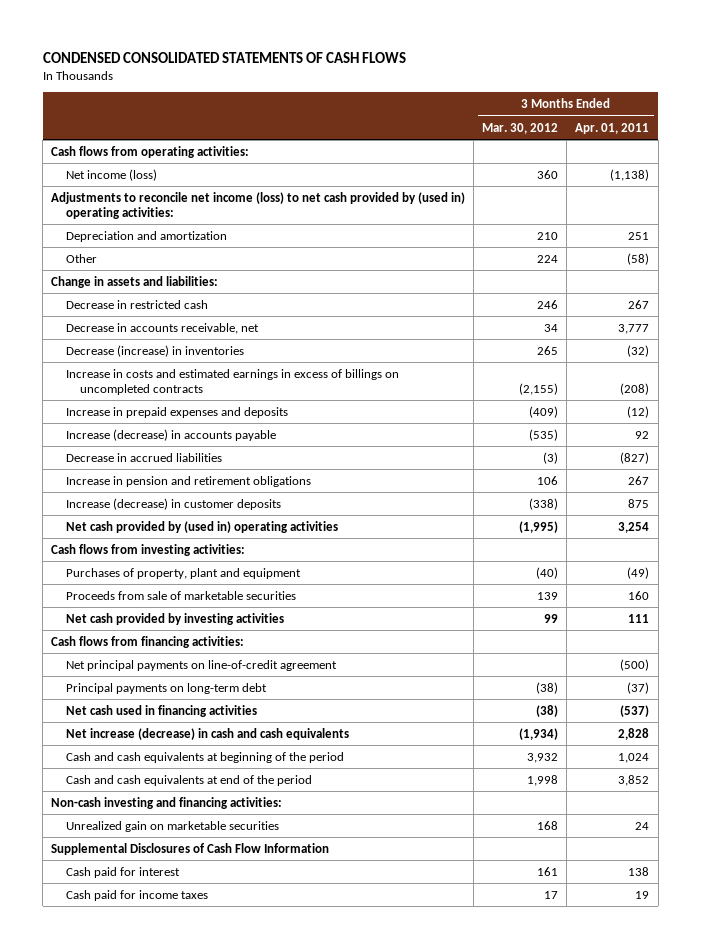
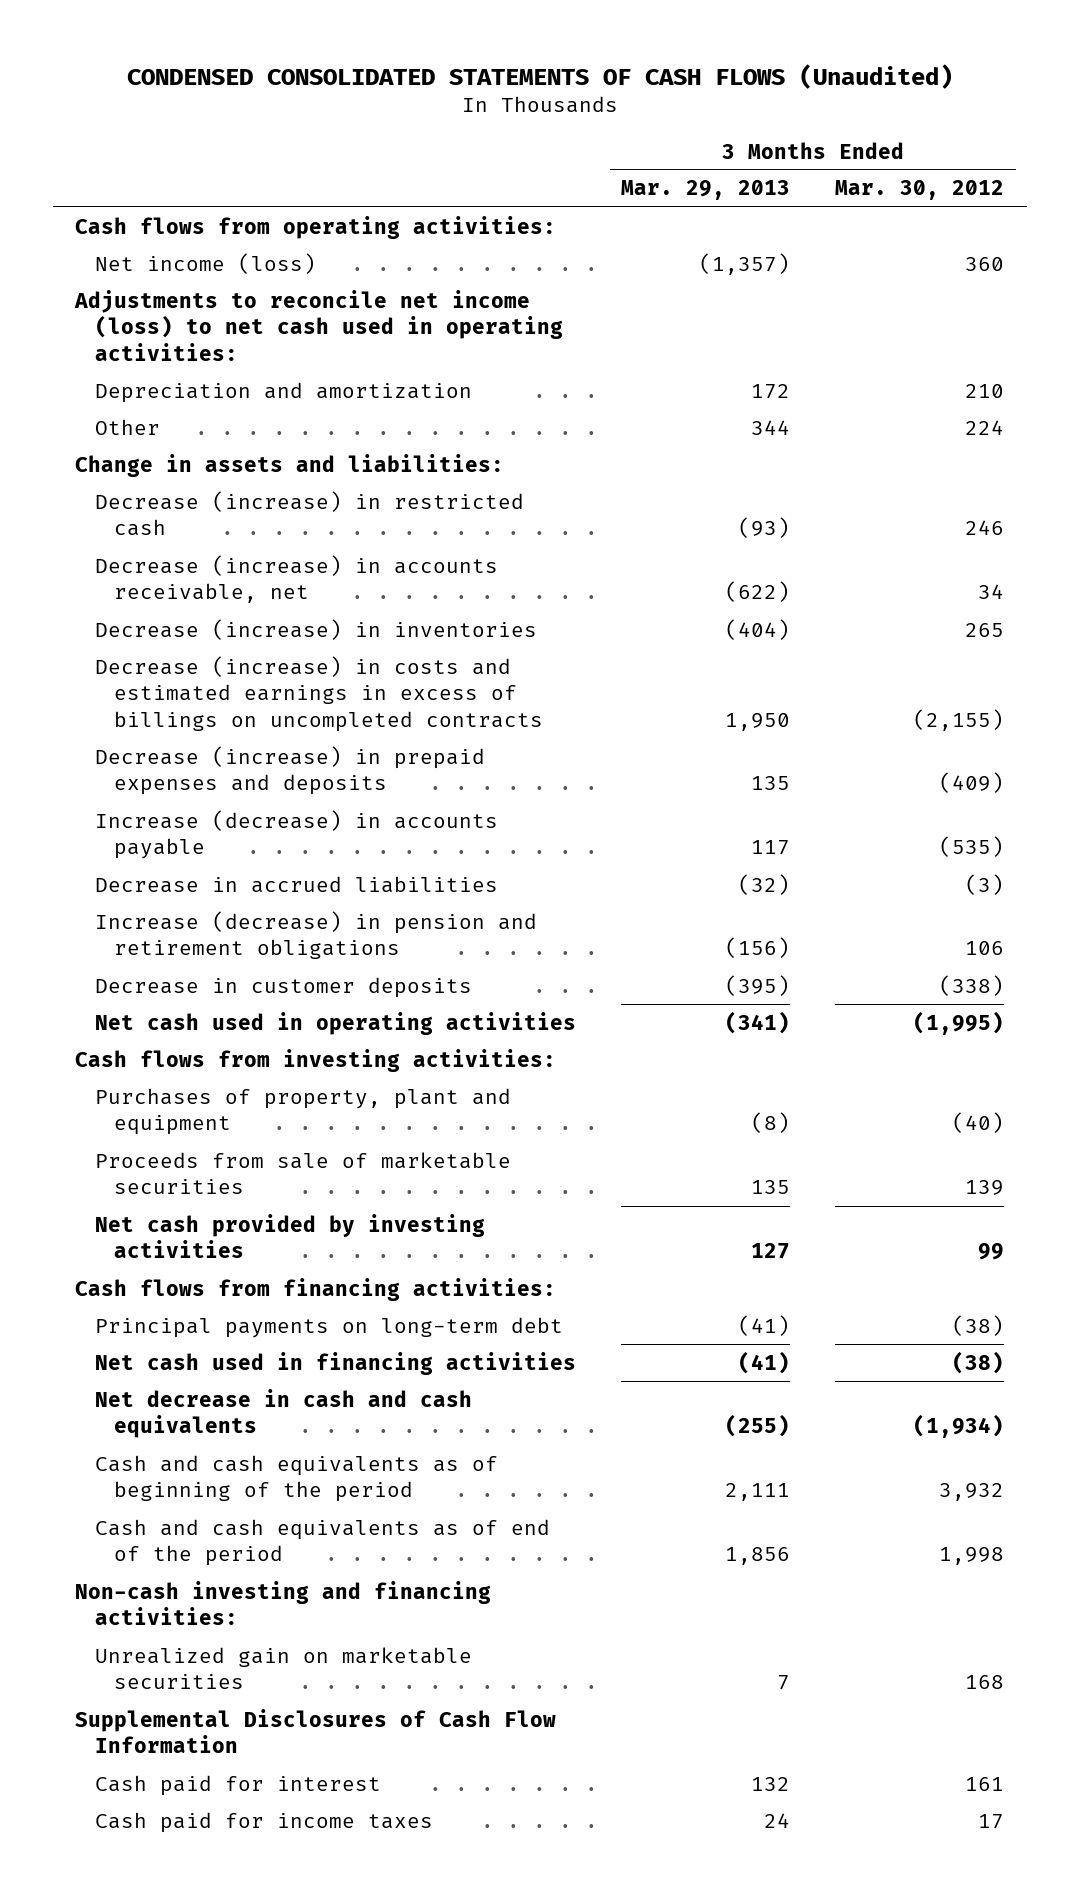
[42,51,406,63] CONDENSED CONSOLIDATED STATEMENTS OF CASH FLOWS -> [126,63,953,89] CONDENSED CONSOLIDATED STATEMENTS OF CASH FLOWS (Unaudited)
[575,122,650,134] Apr. 01, 2011 -> none
none -> [621,180,791,201] Mar. 29, 2013
[51,191,466,219] Adjustments to reconcile net income (loss) to net cash provided by (used in) operating activities: -> [74,289,563,362] Adjustments to reconcile net income (loss) to net cash used in operating activities:
[65,299,208,309] Decrease in restricted cash -> [94,490,524,537] Decrease (increase) in restricted cash
[65,322,259,334] Decrease in accounts receivable, net -> [94,554,498,604] Decrease (increase) in accounts receivable, net
[65,368,399,395] Increase in costs and estimated earnings in excess of billings on uncompleted contracts -> [94,655,544,733] Decrease (increase) in costs and estimated earnings in excess of billings on uncompleted contracts
[65,406,288,418] Increase in prepaid expenses and deposits -> [94,745,485,796] Decrease (increase) in prepaid expenses and deposits
[65,475,311,487] Increase in pension and retirement obligations -> [94,910,537,960] Increase (decrease) in pension and retirement obligations
[65,497,281,510] Increase (decrease) in customer deposits -> [94,976,472,998] Decrease in customer deposits
[65,520,338,533] Net cash provided by (used in) operating activities -> [94,1011,576,1035] Net cash used in operating activities
[65,659,337,671] Net principal payments on line-of-credit agreement -> none
[65,727,349,740] Net increase (decrease) in cash and cash equivalents -> [94,1388,472,1439] Net decrease in cash and cash equivalents
[65,751,344,763] Cash and cash equivalents at beginning of the period -> [94,1454,498,1503] Cash and cash equivalents as of beginning of the period
[65,774,312,786] Cash and cash equivalents at end of the period -> [94,1518,550,1567] Cash and cash equivalents as of end of the period

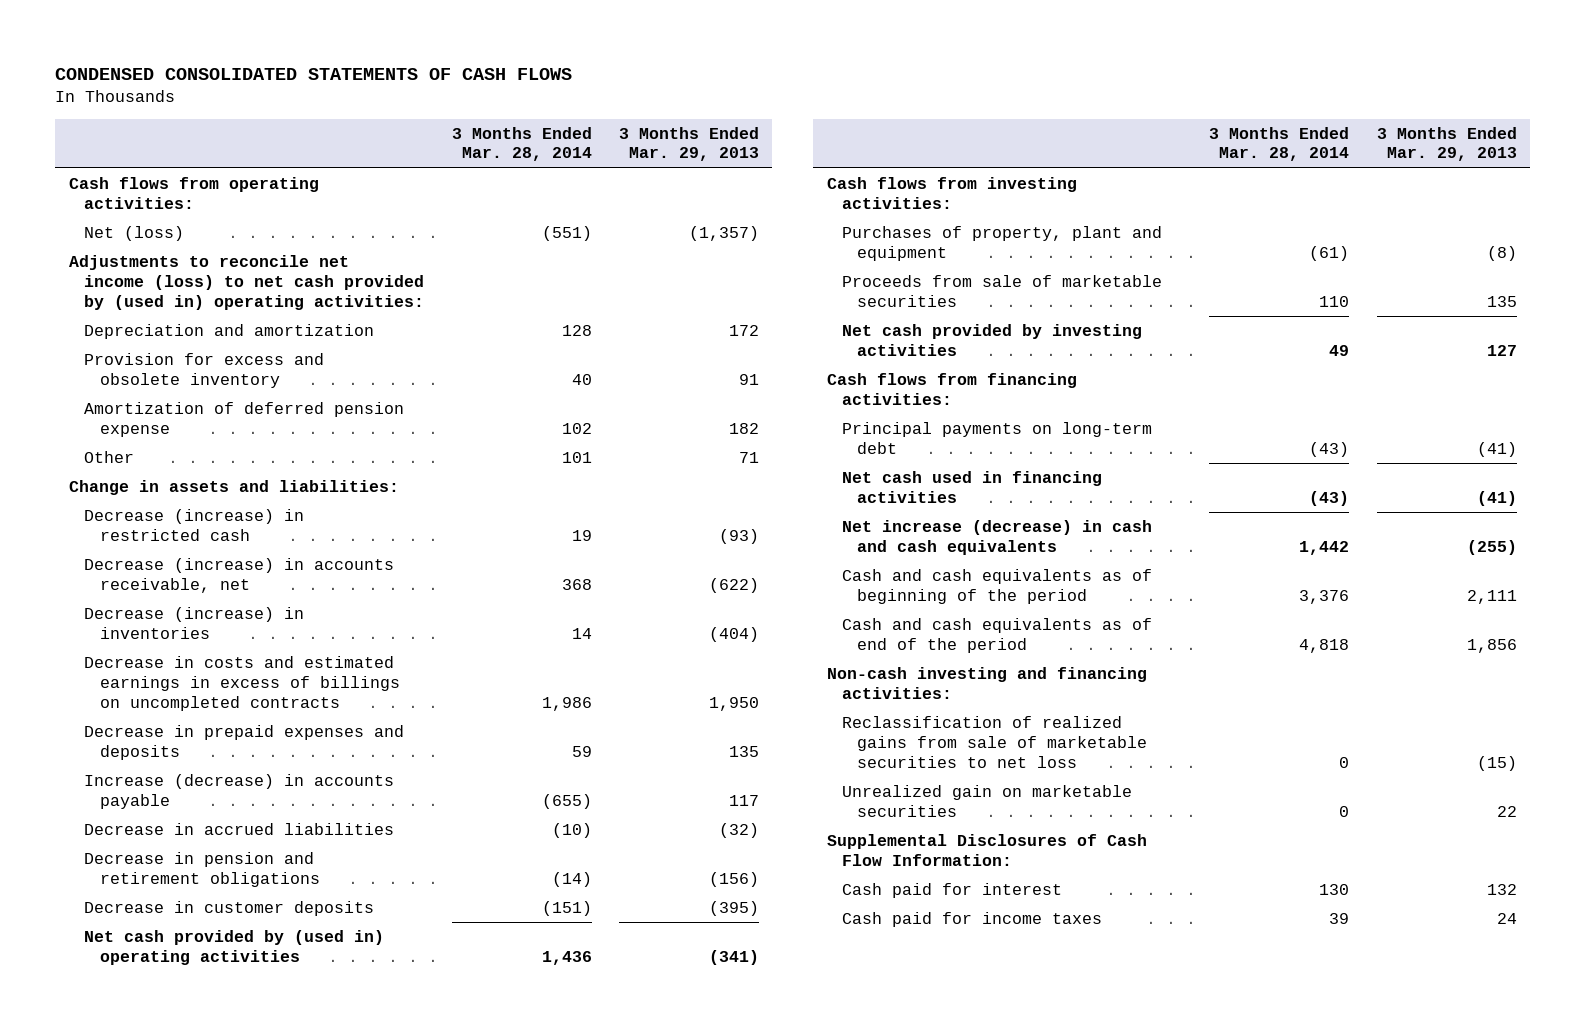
[126,63,953,89] CONDENSED CONSOLIDATED STATEMENTS OF CASH FLOWS (Unaudited) -> [55,68,573,81] CONDENSED CONSOLIDATED STATEMENTS OF CASH FLOWS
[835,180,1005,201] Mar. 30, 2012 -> none
none -> [451,126,592,162] 3 Months Ended Mar. 28, 2014
[94,252,316,274] Net income (loss) -> [84,225,185,241] Net (loss)
[74,289,563,362] Adjustments to reconcile net income (loss) to net cash used in operating activities: -> [68,254,425,310] Adjustments to reconcile net income (loss) to net cash provided by (used in) operating activities:
none -> [84,352,325,388] Provision for excess and obsolete inventory
none -> [84,401,405,437] Amortization of deferred pension expense
[751,419,791,435] 344 -> [738,451,759,463] 71
[94,655,544,733] Decrease (increase) in costs and estimated earnings in excess of billings on uncompleted contracts -> [84,655,400,711] Decrease in costs and estimated earnings in excess of billings on uncompleted contracts
[94,745,485,796] Decrease (increase) in prepaid expenses and deposits -> [84,724,405,760] Decrease in prepaid expenses and deposits
[94,910,537,960] Increase (decrease) in pension and retirement obligations -> [84,851,320,887] Decrease in pension and retirement obligations
[94,1011,576,1035] Net cash used in operating activities -> [84,929,385,965] Net cash provided by (used in) operating activities
[94,1388,472,1439] Net decrease in cash and cash equivalents -> [842,519,1153,555] Net increase (decrease) in cash and cash equivalents
none -> [842,715,1148,768] Reclassification of realized gains from sale of marketable securities to net loss
[777,1675,791,1691] 7 -> [1496,805,1517,817] 22
[75,1708,557,1754] Supplemental Disclosures of Cash Flow Information -> [826,833,1147,866] Supplemental Disclosures of Cash Flow Information:

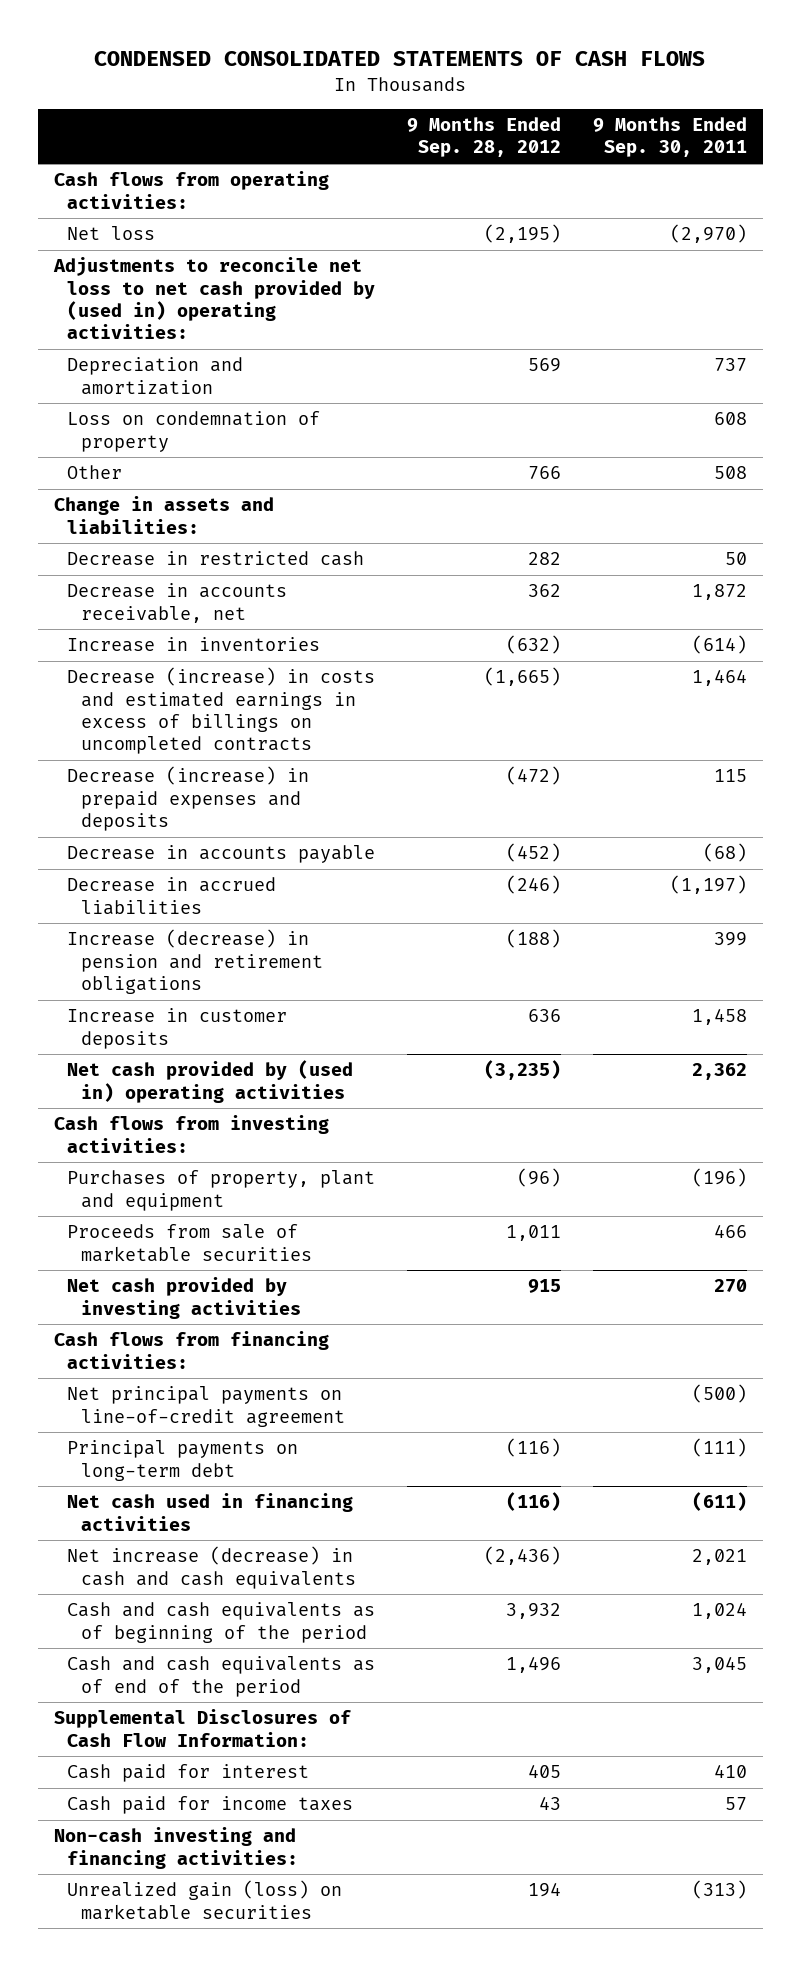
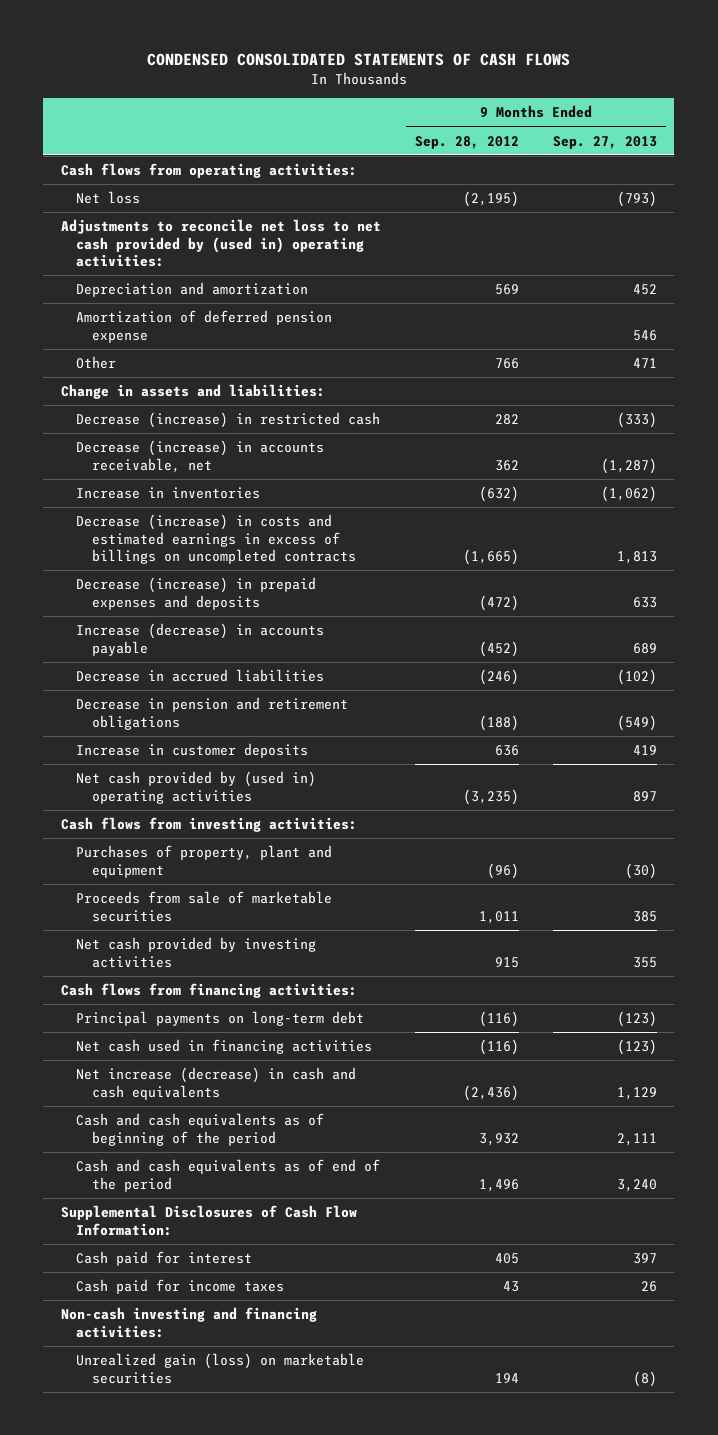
[592,117,747,158] 9 Months Ended Sep. 30, 2011 -> none
none -> [553,135,658,149] Sep. 27, 2013
[67,411,321,452] Loss on condemnation of property -> none
none -> [76,310,333,343] Amortization of deferred pension expense
[67,551,365,567] Decrease in restricted cash -> [76,412,381,429] Decrease (increase) in restricted cash
[67,583,288,623] Decrease in accounts receivable, net -> [76,440,325,473] Decrease (increase) in accounts receivable, net
[67,845,376,864] Decrease in accounts payable -> [76,623,325,656] Increase (decrease) in accounts payable
[67,929,324,994] Increase (decrease) in pension and retirement obligations -> [76,697,349,730] Decrease in pension and retirement obligations
[67,1386,346,1427] Net principal payments on line-of-credit agreement -> none

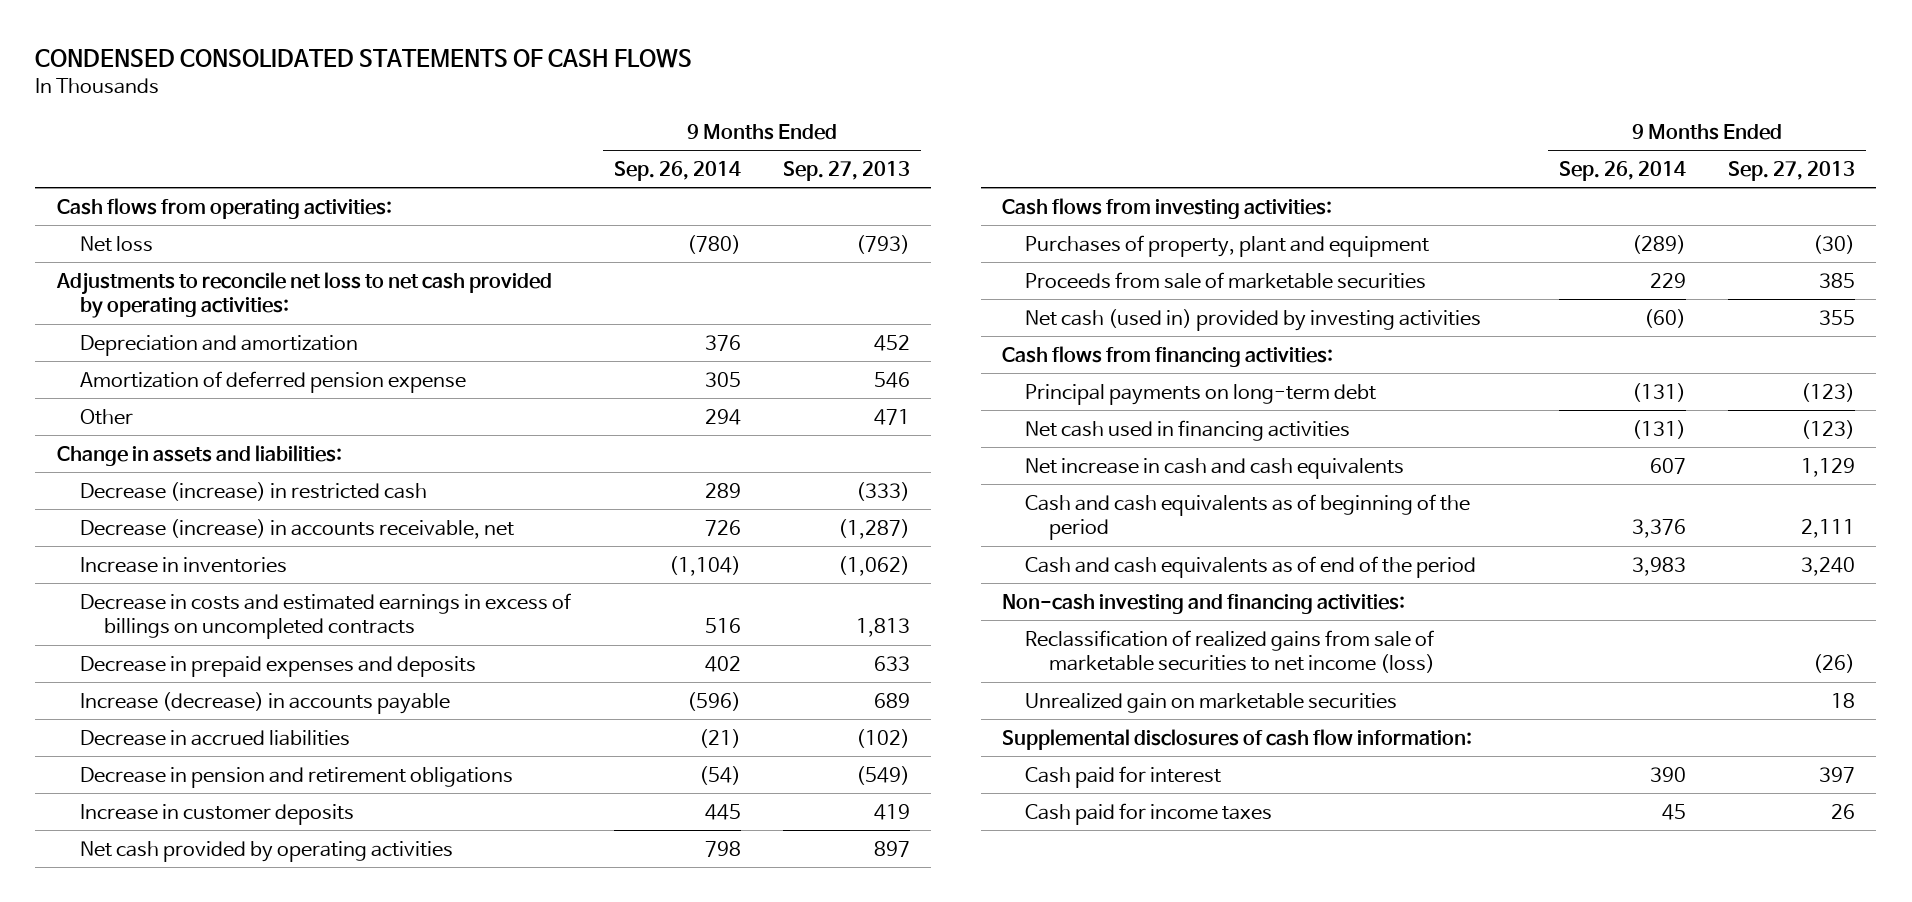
[414,135,519,149] Sep. 28, 2012 -> none
none -> [613,160,741,181] Sep. 26, 2014
[60,219,381,267] Adjustments to reconcile net loss to net cash provided by (used in) operating activities: -> [55,271,552,319] Adjustments to reconcile net loss to net cash provided by operating activities:
[76,514,356,564] Decrease (increase) in costs and estimated earnings in excess of billings on uncompleted contracts -> [80,592,572,640] Decrease in costs and estimated earnings in excess of billings on uncompleted contracts
[76,577,317,610] Decrease (increase) in prepaid expenses and deposits -> [80,655,477,677] Decrease in prepaid expenses and deposits
[76,771,317,804] Net cash provided by (used in) operating activities -> [80,840,454,862] Net cash provided by operating activities
[76,937,317,968] Net cash provided by investing activities -> [1025,308,1482,331] Net cash (used in) provided by investing activities
[76,1067,357,1100] Net increase (decrease) in cash and cash equivalents -> [1025,457,1405,479] Net increase in cash and cash equivalents
[60,1307,317,1338] Non-cash investing and financing activities: -> [1001,593,1405,614] Non-cash investing and financing activities:
none -> [1025,629,1436,674] Reclassification of realized gains from sale of marketable securities to net income (loss)
none -> [1025,692,1398,713] Unrealized gain on marketable securities
[60,1205,357,1236] Supplemental Disclosures of Cash Flow Information: -> [1001,728,1472,750] Supplemental disclosures of cash flow information:
[76,1353,365,1384] Unrealized gain (loss) on marketable securities -> none

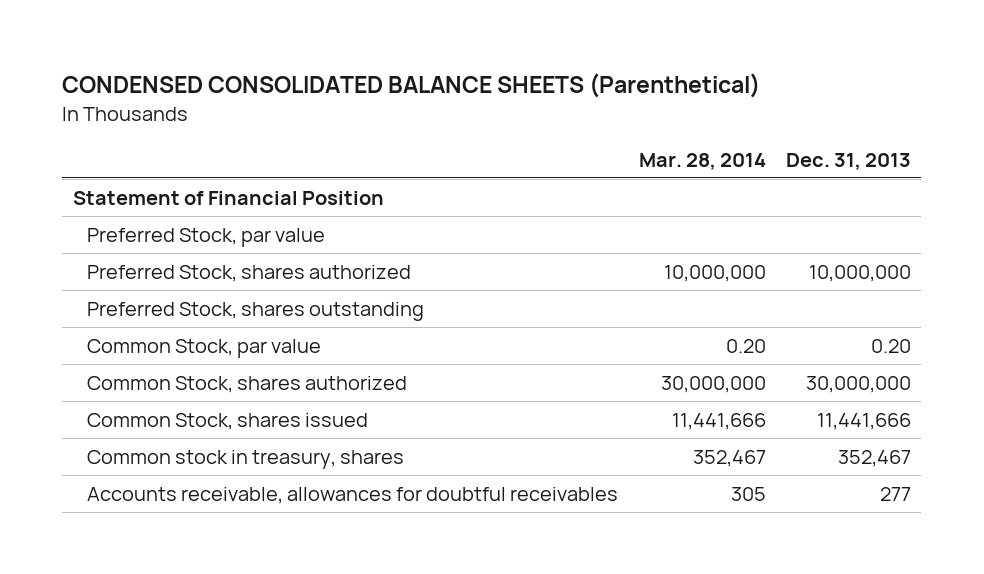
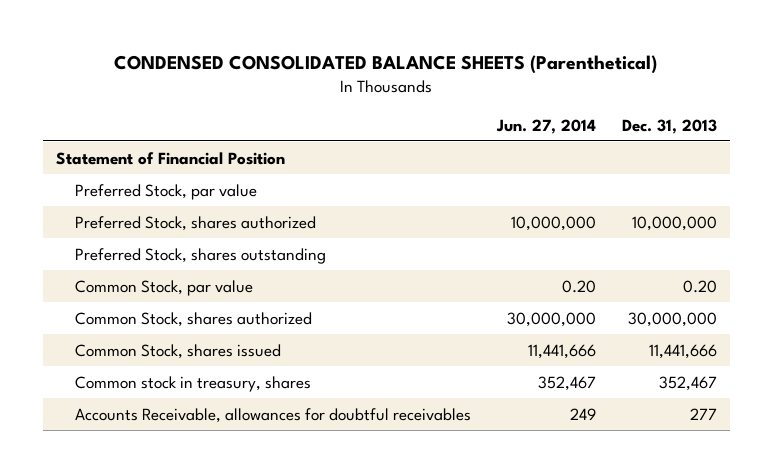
[638,152,766,170] Mar. 28, 2014 -> none
none -> [495,118,596,134] Jun. 27, 2014
[86,486,618,504] Accounts receivable, allowances for doubtful receivables -> [75,407,472,423] Accounts Receivable, allowances for doubtful receivables

